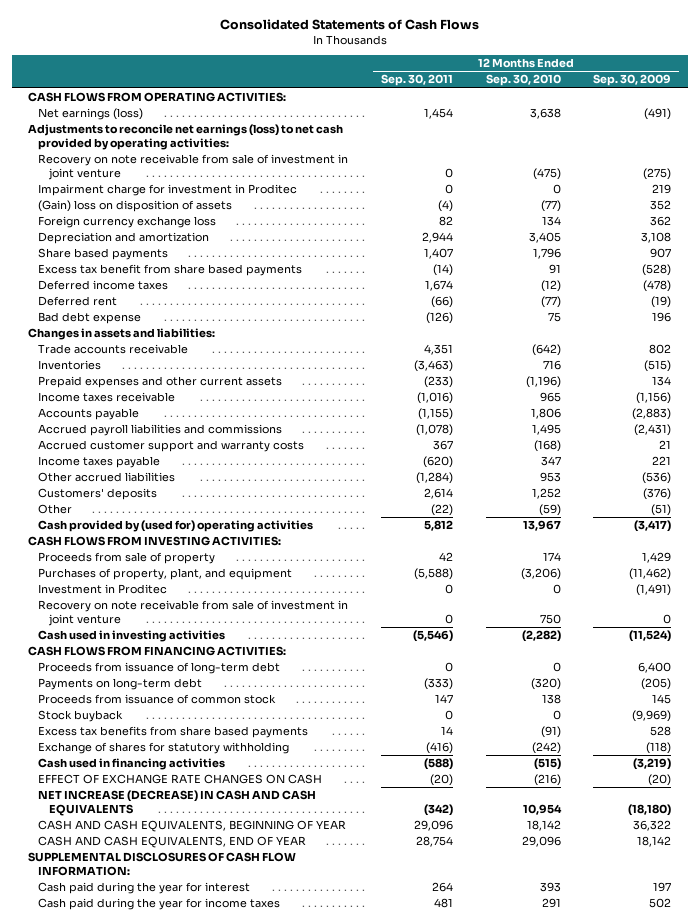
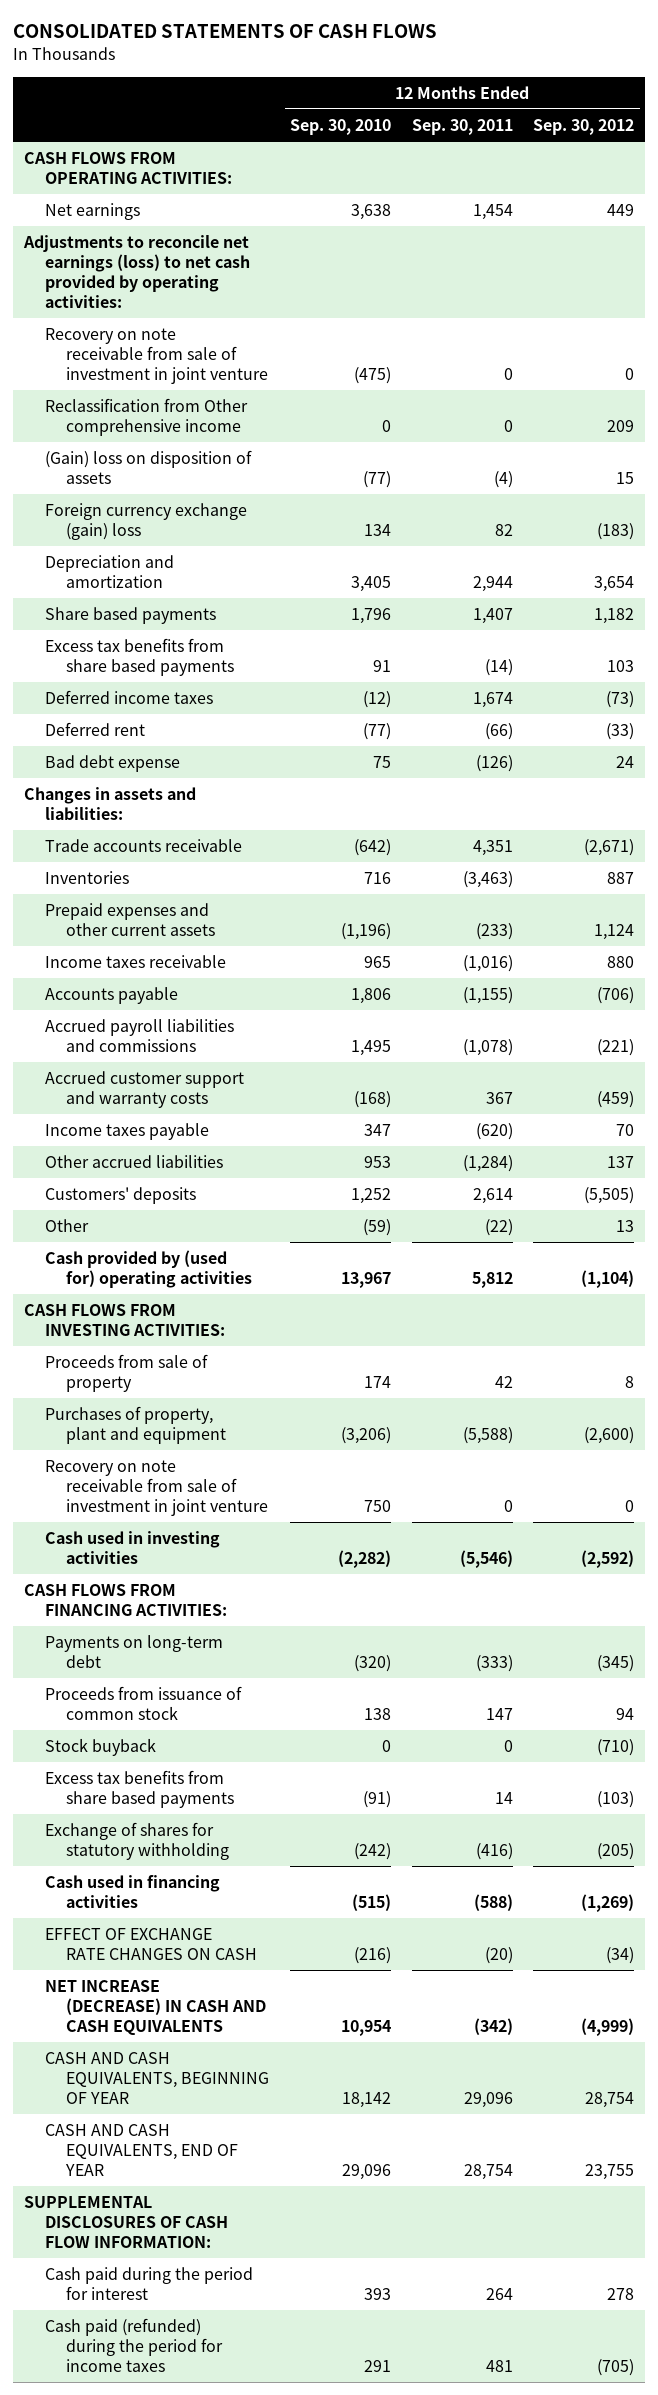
[219,18,479,30] Consolidated Statements of Cash Flows -> [13,24,438,39] CONSOLIDATED STATEMENTS OF CASH FLOWS
[593,74,672,87] Sep. 30, 2009 -> none
none -> [533,118,635,135] Sep. 30, 2012
[38,108,144,121] Net earnings (loss) -> [44,203,140,221] Net earnings
[38,184,298,197] Impairment charge for investment in Proditec -> [44,398,248,437] Reclassification from Other comprehensive income
[38,216,217,229] Foreign currency exchange loss -> [44,503,247,541] Foreign currency exchange (gain) loss
[38,264,303,277] Excess tax benefit from share based payments -> [44,638,235,677] Excess tax benefits from share based payments
[38,584,168,595] Investment in Proditec -> none
[38,568,293,581] Purchases of property, plant, and equipment -> [44,1406,227,1445] Purchases of property, plant and equipment
[38,662,281,675] Proceeds from issuance of long-term debt -> none
[38,882,251,895] Cash paid during the year for interest -> [44,2267,253,2301] Cash paid during the period for interest
[38,898,281,911] Cash paid during the year for income taxes -> [44,2318,224,2373] Cash paid (refunded) during the period for income taxes

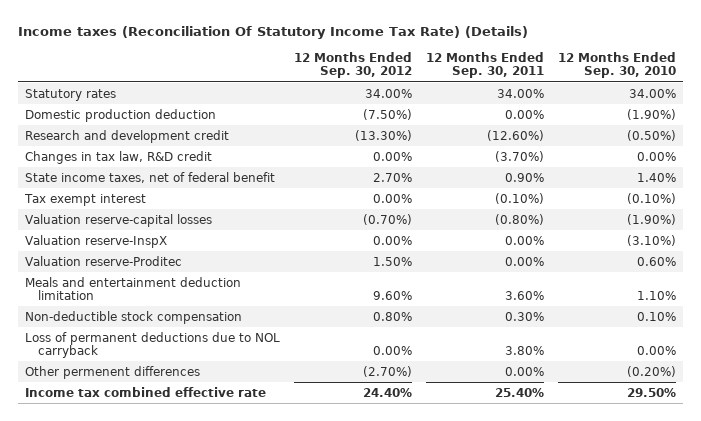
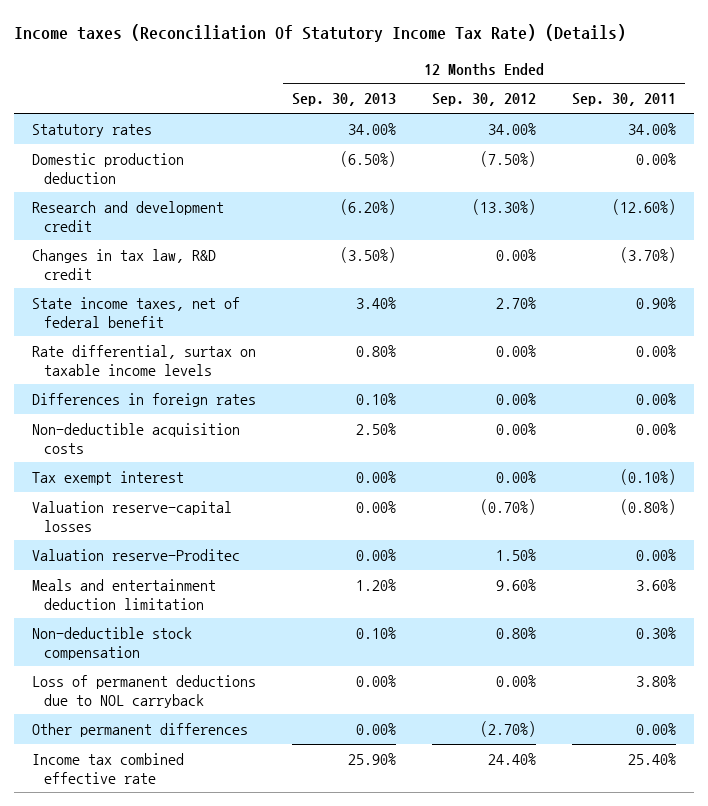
[558,52,677,79] 12 Months Ended Sep. 30, 2010 -> none
none -> [291,93,396,107] Sep. 30, 2013
none -> [31,344,256,376] Rate differential, surtax on taxable income levels
none -> [31,392,256,407] Differences in foreign rates
none -> [31,422,240,454] Non-deductible acquisition costs
[24,234,167,248] Valuation reserve-InspX -> none
[24,365,200,379] Other permenent differences -> [31,722,248,737] Other permanent differences

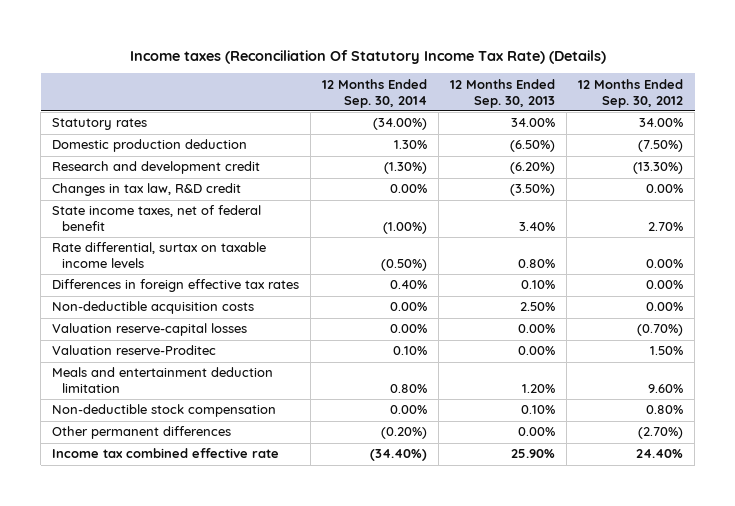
[571,93,676,107] Sep. 30, 2011 -> none
none -> [322,78,428,108] 12 Months Ended Sep. 30, 2014
[31,392,256,407] Differences in foreign rates -> [52,279,300,293] Differences in foreign effective tax rates
[31,470,184,485] Tax exempt interest -> none
[31,674,256,708] Loss of permanent deductions due to NOL carryback -> none

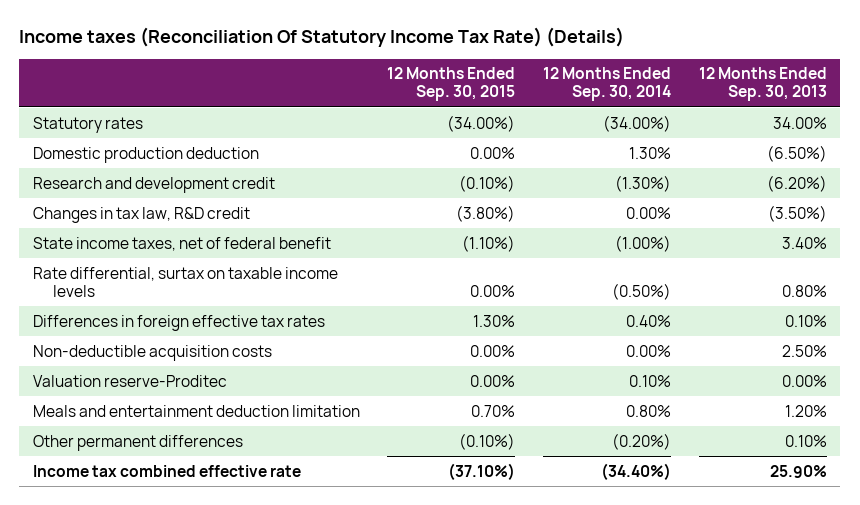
[578,78,684,108] 12 Months Ended Sep. 30, 2012 -> none
none -> [387,67,516,102] 12 Months Ended Sep. 30, 2015
[52,323,248,337] Valuation reserve-capital losses -> none
[52,404,277,418] Non-deductible stock compensation -> none
[518,427,556,437] 0.00% -> [784,434,827,447] 0.10%

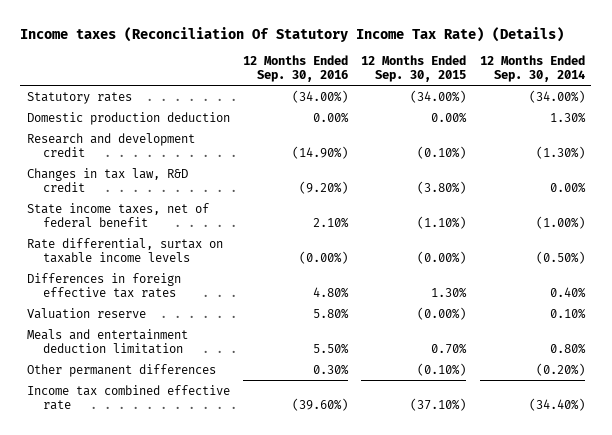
[698,67,827,102] 12 Months Ended Sep. 30, 2013 -> none
none -> [243,54,349,83] 12 Months Ended Sep. 30, 2016
[470,284,516,297] 0.00% -> [417,250,467,264] (0.00%)
[32,344,272,361] Non-deductible acquisition costs -> none
[32,374,227,387] Valuation reserve-Proditec -> [26,307,146,319] Valuation reserve
[470,374,516,387] 0.00% -> [417,306,467,320] (0.00%)

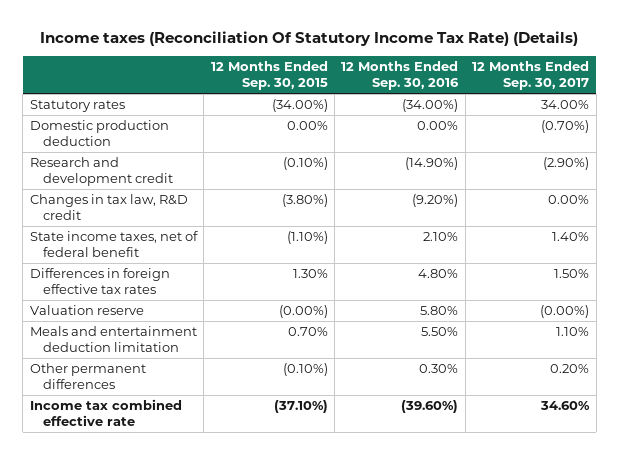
[479,54,585,83] 12 Months Ended Sep. 30, 2014 -> none
none -> [472,60,590,91] 12 Months Ended Sep. 30, 2017
[26,237,223,263] Rate differential, surtax on taxable income levels -> none

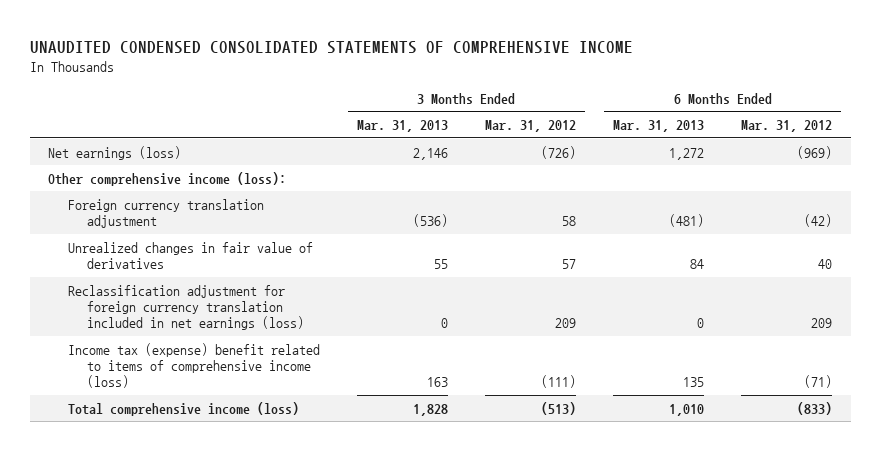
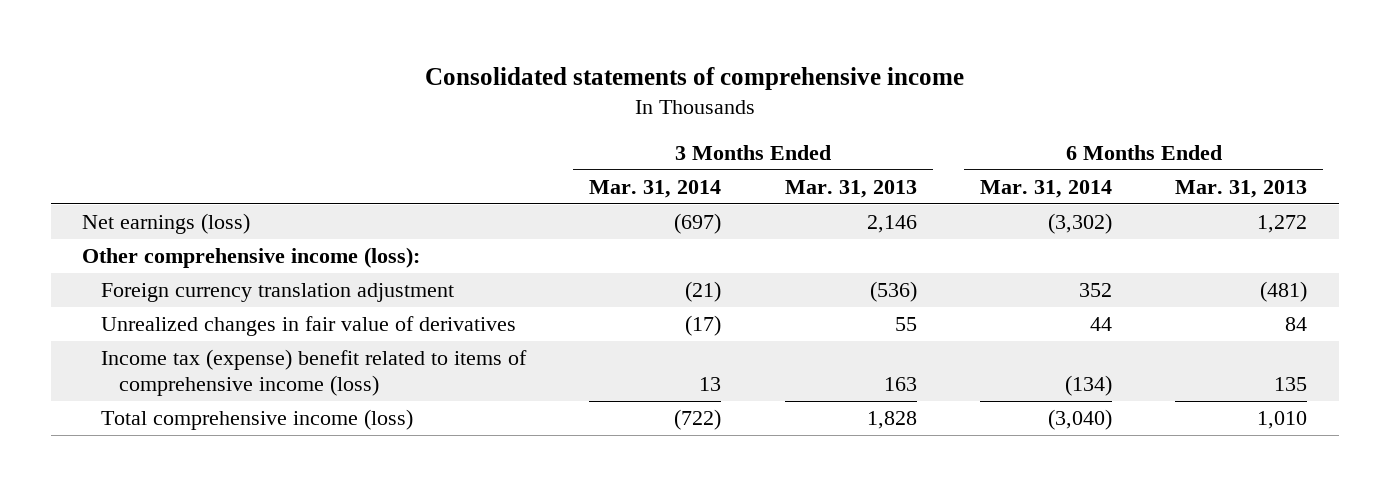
[29,40,633,54] UNAUDITED CONDENSED CONSOLIDATED STATEMENTS OF COMPREHENSIVE INCOME -> [424,66,964,90] Consolidated statements of comprehensive income
[484,120,576,133] Mar. 31, 2012 -> none
[741,120,833,133] Mar. 31, 2012 -> none
none -> [589,179,722,198] Mar. 31, 2014
none -> [980,179,1113,198] Mar. 31, 2014
[67,284,305,331] Reclassification adjustment for foreign currency translation included in net earnings (loss) -> none

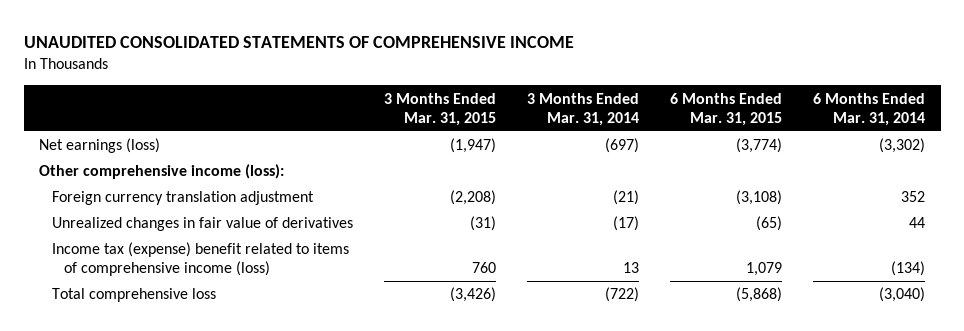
[424,66,964,90] Consolidated statements of comprehensive income -> [23,36,574,49] UNAUDITED CONSOLIDATED STATEMENTS OF COMPREHENSIVE INCOME
[784,179,917,198] Mar. 31, 2013 -> none
[1175,179,1308,198] Mar. 31, 2013 -> none
none -> [383,92,496,126] 3 Months Ended Mar. 31, 2015
none -> [670,92,783,126] 6 Months Ended Mar. 31, 2015
[100,409,413,431] Total comprehensive income (loss) -> [51,288,216,303] Total comprehensive loss

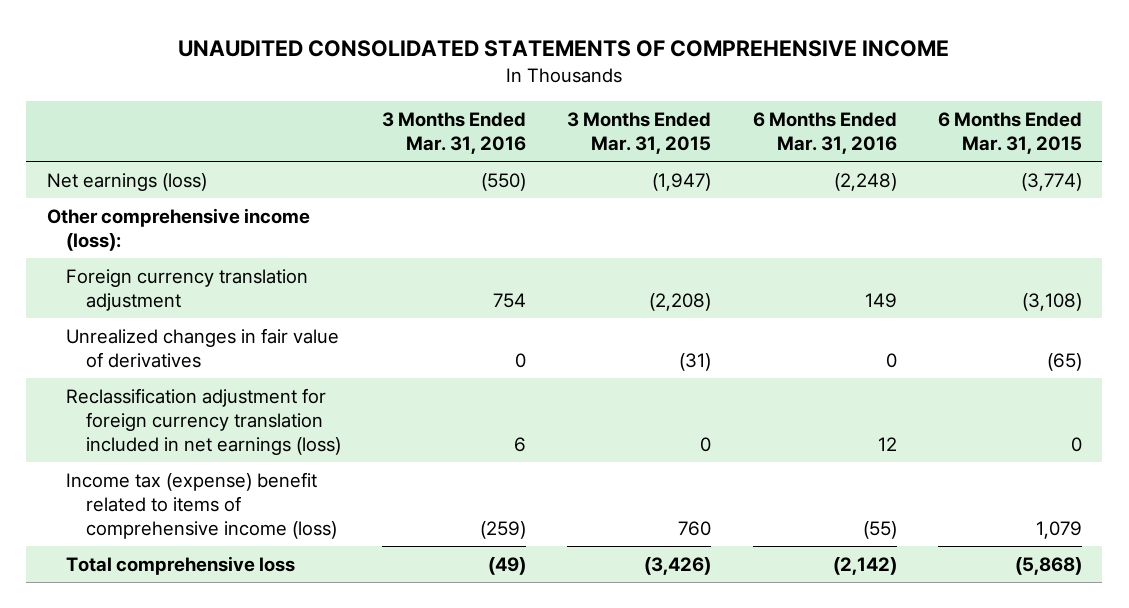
[526,92,639,126] 3 Months Ended Mar. 31, 2014 -> none
[813,92,926,126] 6 Months Ended Mar. 31, 2014 -> none
none -> [381,111,526,154] 3 Months Ended Mar. 31, 2016
none -> [752,111,897,154] 6 Months Ended Mar. 31, 2016
none -> [66,387,341,455] Reclassification adjustment for foreign currency translation included in net earnings (loss)

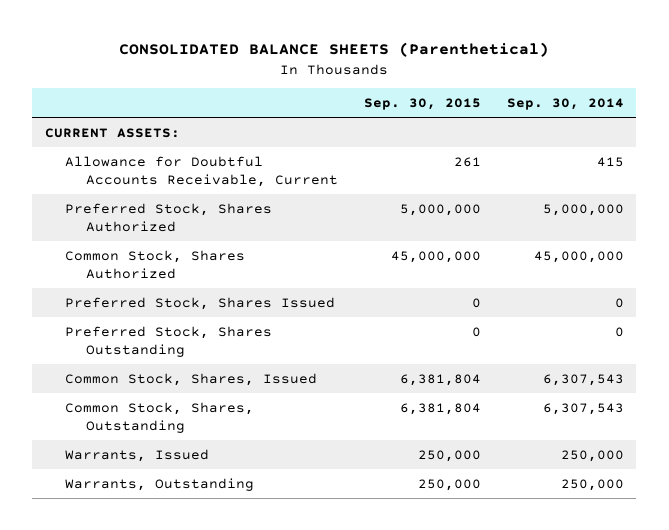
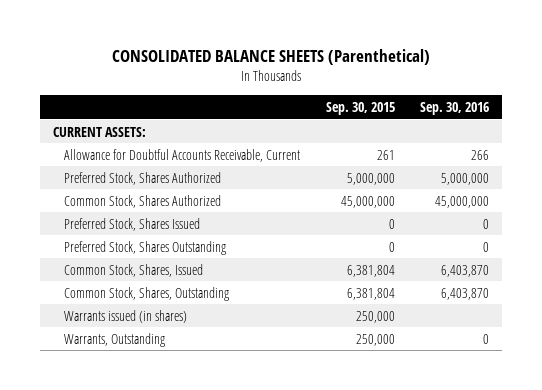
[506,97,624,110] Sep. 30, 2014 -> none
none -> [420,102,490,116] Sep. 30, 2016
[65,448,210,462] Warrants, Issued -> [63,309,187,323] Warrants issued (in shares)

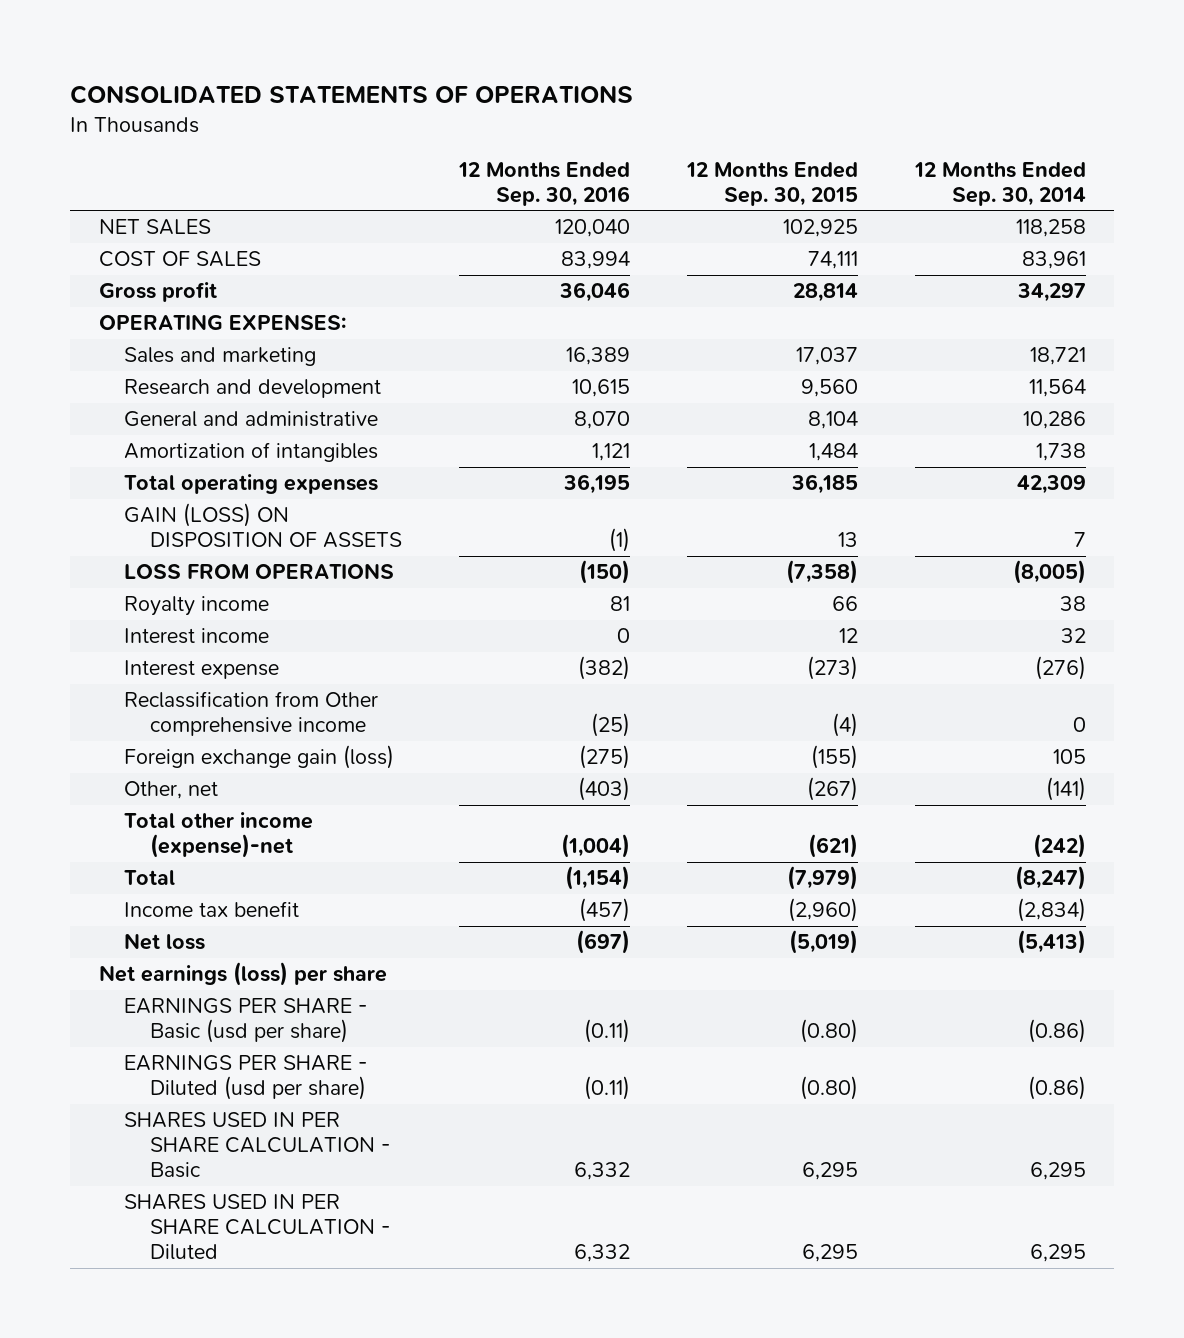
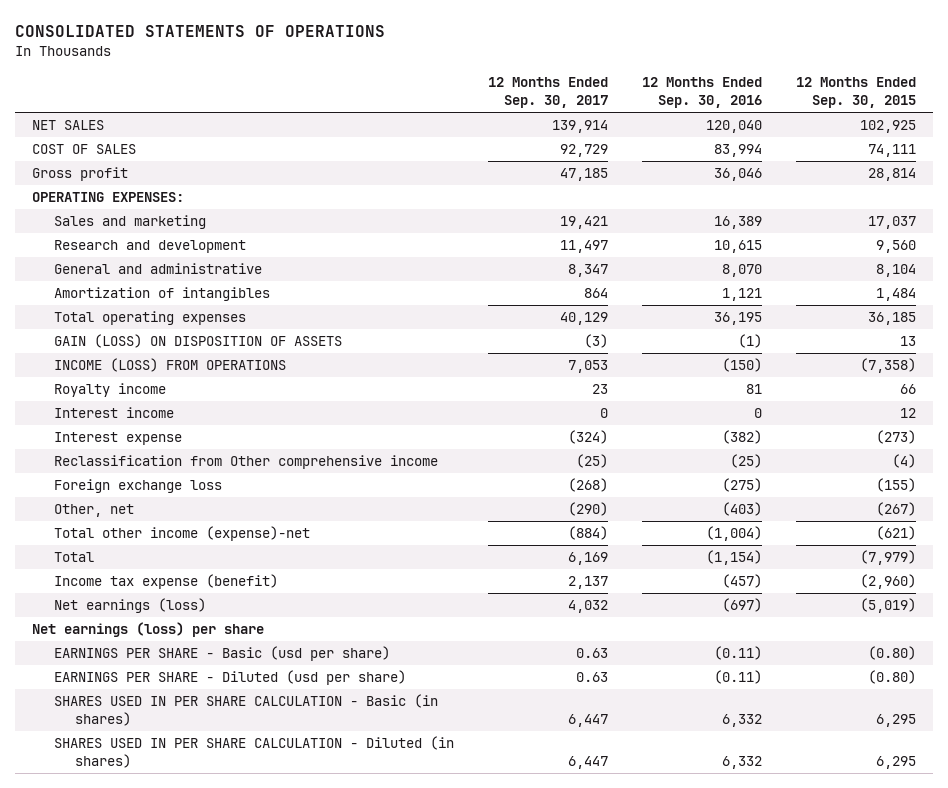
[913,161,1086,206] 12 Months Ended Sep. 30, 2014 -> none
none -> [487,77,608,109] 12 Months Ended Sep. 30, 2017
[124,563,395,580] LOSS FROM OPERATIONS -> [53,358,286,373] INCOME (LOSS) FROM OPERATIONS
[124,745,395,770] Foreign exchange gain (loss) -> [53,479,222,494] Foreign exchange loss
[124,901,300,918] Income tax benefit -> [53,574,278,590] Income tax expense (benefit)
[124,933,206,951] Net loss -> [53,598,206,614] Net earnings (loss)
[124,1112,390,1178] SHARES USED IN PER SHARE CALCULATION - Basic -> [53,694,438,727] SHARES USED IN PER SHARE CALCULATION - Basic (in shares)
[124,1194,390,1260] SHARES USED IN PER SHARE CALCULATION - Diluted -> [53,736,454,769] SHARES USED IN PER SHARE CALCULATION - Diluted (in shares)

